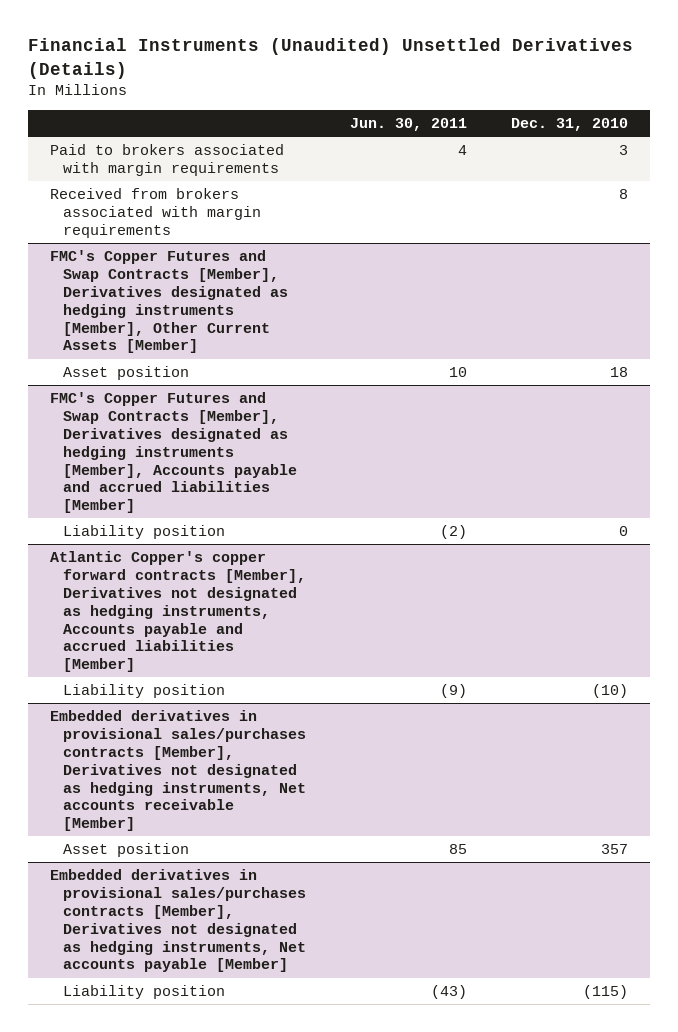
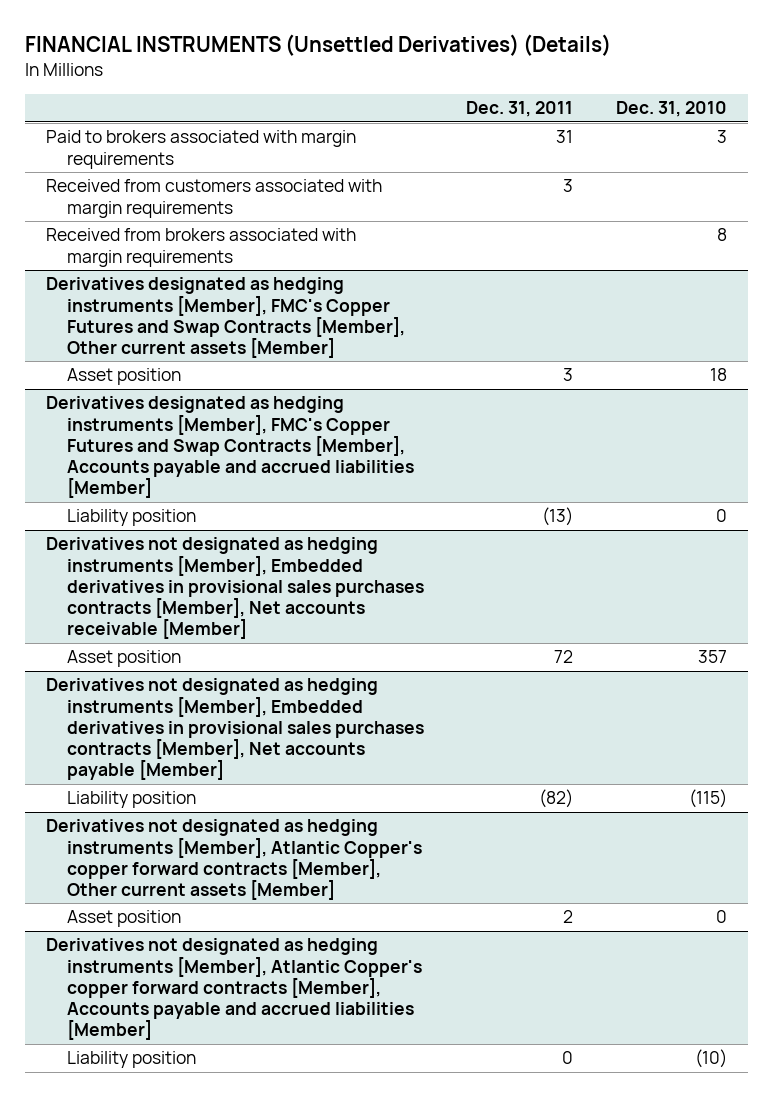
[27,38,633,79] Financial Instruments (Unaudited) Unsettled Derivatives (Details) -> [24,34,611,57] FINANCIAL INSTRUMENTS (Unsettled Derivatives) (Details)
[350,118,468,132] Jun. 30, 2011 -> none
none -> [466,101,574,118] Dec. 31, 2011
none -> [45,179,382,218] Received from customers associated with margin requirements
[49,250,289,354] FMC's Copper Futures and Swap Contracts [Member], Derivatives designated as hedging instruments [Member], Other Current Assets [Member] -> [45,277,405,358] Derivatives designated as hedging instruments [Member], FMC's Copper Futures and Swap Contracts [Member], Other current assets [Member]
[49,392,298,514] FMC's Copper Futures and Swap Contracts [Member], Derivatives designated as hedging instruments [Member], Accounts payable and accrued liabilities [Member] -> [45,396,414,499] Derivatives designated as hedging instruments [Member], FMC's Copper Futures and Swap Contracts [Member], Accounts payable and accrued liabilities [Member]
[49,551,307,673] Atlantic Copper's copper forward contracts [Member], Derivatives not designated as hedging instruments, Accounts payable and accrued liabilities [Member] -> none
[63,684,226,699] Liability position -> none
[49,710,307,832] Embedded derivatives in provisional sales/purchases contracts [Member], Derivatives not designated as hedging instruments, Net accounts receivable [Member] -> [45,537,424,640] Derivatives not designated as hedging instruments [Member], Embedded derivatives in provisional sales purchases contracts [Member], Net accounts receivable [Member]
[49,869,307,973] Embedded derivatives in provisional sales/purchases contracts [Member], Derivatives not designated as hedging instruments, Net accounts payable [Member] -> [45,678,424,781] Derivatives not designated as hedging instruments [Member], Embedded derivatives in provisional sales purchases contracts [Member], Net accounts payable [Member]
none -> [45,819,422,900] Derivatives not designated as hedging instruments [Member], Atlantic Copper's copper forward contracts [Member], Other current assets [Member]
none -> [66,910,181,928] Asset position
none -> [45,938,422,1041] Derivatives not designated as hedging instruments [Member], Atlantic Copper's copper forward contracts [Member], Accounts payable and accrued liabilities [Member]
none -> [66,1051,196,1069] Liability position

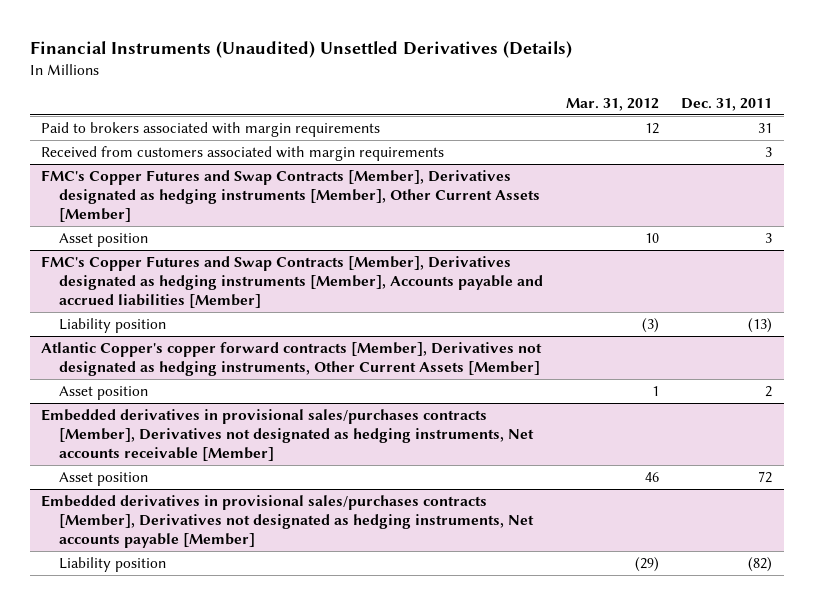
[24,34,611,57] FINANCIAL INSTRUMENTS (Unsettled Derivatives) (Details) -> [30,41,573,59] Financial Instruments (Unaudited) Unsettled Derivatives (Details)
[615,101,727,118] Dec. 31, 2010 -> none
none -> [565,97,659,111] Mar. 31, 2012
[45,228,356,267] Received from brokers associated with margin requirements -> none
[45,277,405,358] Derivatives designated as hedging instruments [Member], FMC's Copper Futures and Swap Contracts [Member], Other current assets [Member] -> [41,169,541,223] FMC's Copper Futures and Swap Contracts [Member], Derivatives designated as hedging instruments [Member], Other Current Assets [Member]
[45,396,414,499] Derivatives designated as hedging instruments [Member], FMC's Copper Futures and Swap Contracts [Member], Accounts payable and accrued liabilities [Member] -> [41,255,544,309] FMC's Copper Futures and Swap Contracts [Member], Derivatives designated as hedging instruments [Member], Accounts payable and accrued liabilities [Member]
none -> [41,341,543,377] Atlantic Copper's copper forward contracts [Member], Derivatives not designated as hedging instruments, Other Current Assets [Member]
none -> [59,385,149,400] Asset position
[45,537,424,640] Derivatives not designated as hedging instruments [Member], Embedded derivatives in provisional sales purchases contracts [Member], Net accounts receivable [Member] -> [41,408,535,462] Embedded derivatives in provisional sales/purchases contracts [Member], Derivatives not designated as hedging instruments, Net accounts receivable [Member]
[45,678,424,781] Derivatives not designated as hedging instruments [Member], Embedded derivatives in provisional sales purchases contracts [Member], Net accounts payable [Member] -> [41,494,535,549] Embedded derivatives in provisional sales/purchases contracts [Member], Derivatives not designated as hedging instruments, Net accounts payable [Member]
[45,819,422,900] Derivatives not designated as hedging instruments [Member], Atlantic Copper's copper forward contracts [Member], Other current assets [Member] -> none
[66,910,181,928] Asset position -> none
[45,938,422,1041] Derivatives not designated as hedging instruments [Member], Atlantic Copper's copper forward contracts [Member], Accounts payable and accrued liabilities [Member] -> none
[66,1051,196,1069] Liability position -> none

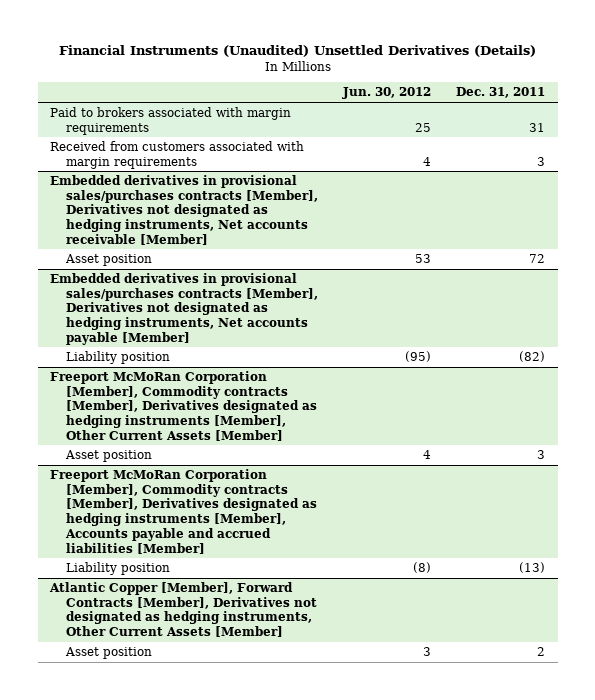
[565,97,659,111] Mar. 31, 2012 -> none
none -> [341,87,431,100] Jun. 30, 2012
[41,169,541,223] FMC's Copper Futures and Swap Contracts [Member], Derivatives designated as hedging instruments [Member], Other Current Assets [Member] -> none
[59,232,149,247] Asset position -> none
[41,255,544,309] FMC's Copper Futures and Swap Contracts [Member], Derivatives designated as hedging instruments [Member], Accounts payable and accrued liabilities [Member] -> none
[59,317,167,333] Liability position -> none
[41,341,543,377] Atlantic Copper's copper forward contracts [Member], Derivatives not designated as hedging instruments, Other Current Assets [Member] -> none
[59,385,149,400] Asset position -> none
none -> [50,370,317,441] Freeport McMoRan Corporation [Member], Commodity contracts [Member], Derivatives designated as hedging instruments [Member], Other Current Assets [Member]
none -> [64,449,152,462] Asset position
none -> [50,468,317,554] Freeport McMoRan Corporation [Member], Commodity contracts [Member], Derivatives designated as hedging instruments [Member], Accounts payable and accrued liabilities [Member]
none -> [65,561,170,575] Liability position
none -> [49,581,317,638] Atlantic Copper [Member], Forward Contracts [Member], Derivatives not designated as hedging instruments, Other Current Assets [Member]
none -> [64,646,152,659] Asset position

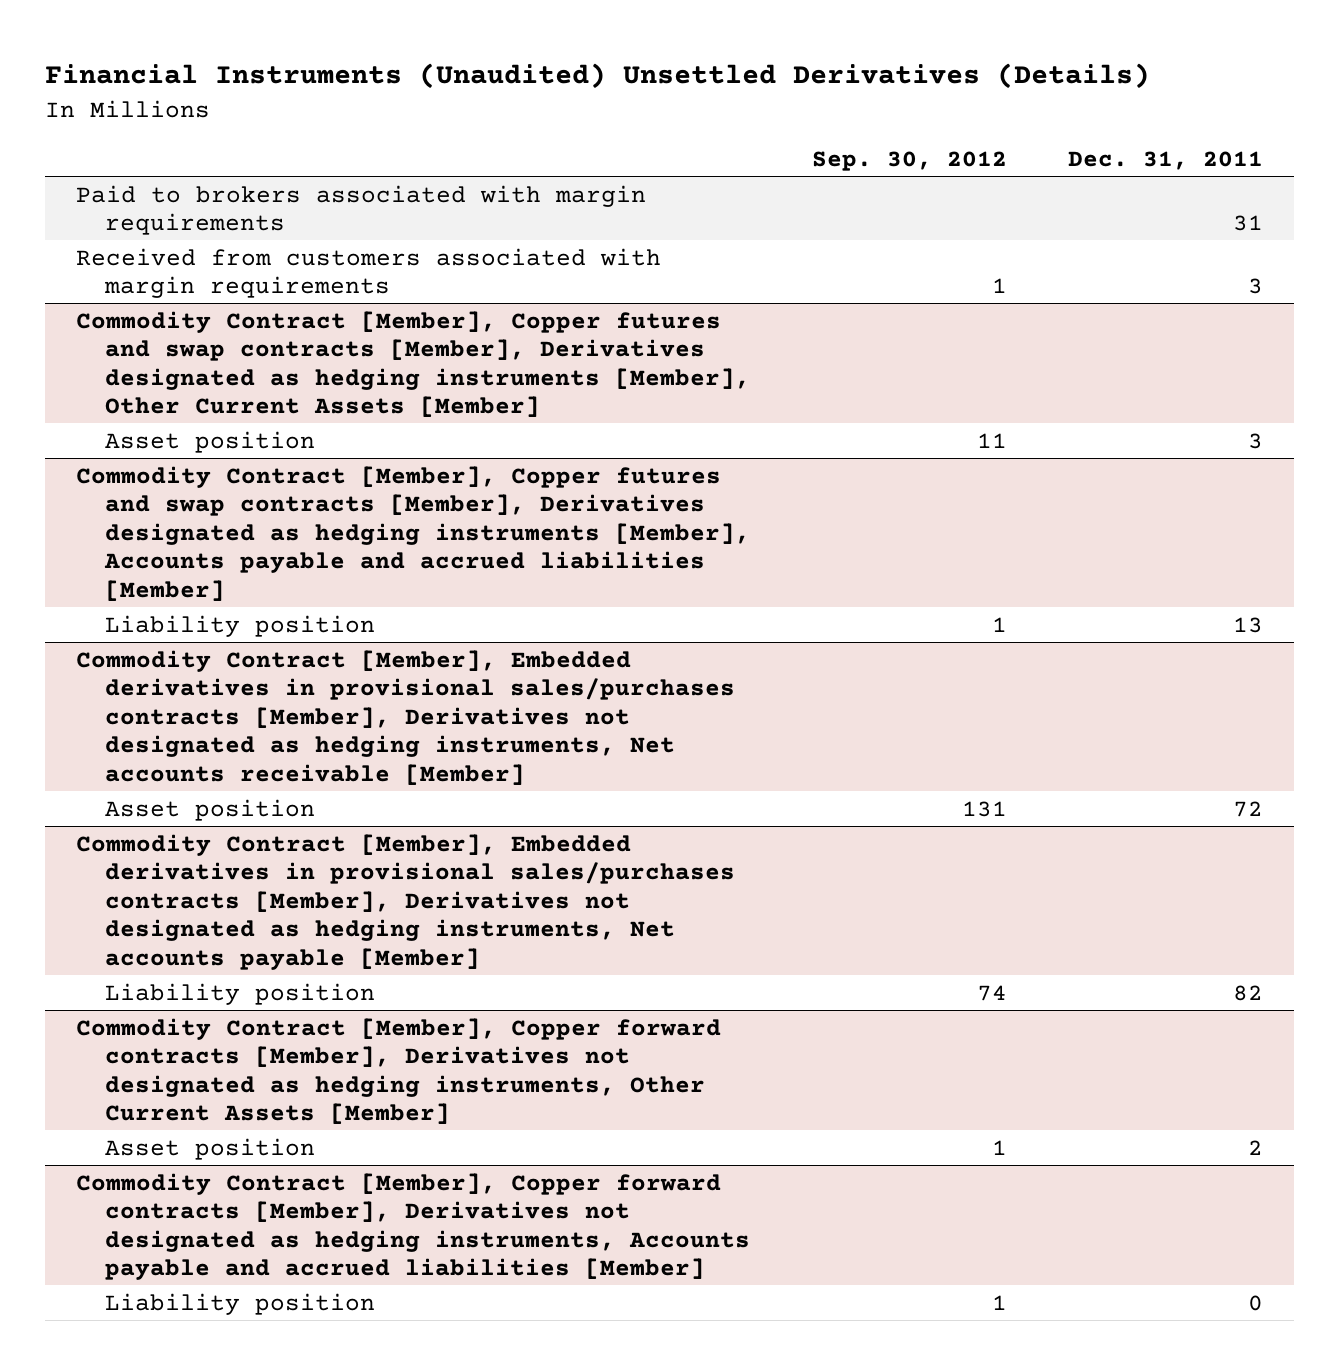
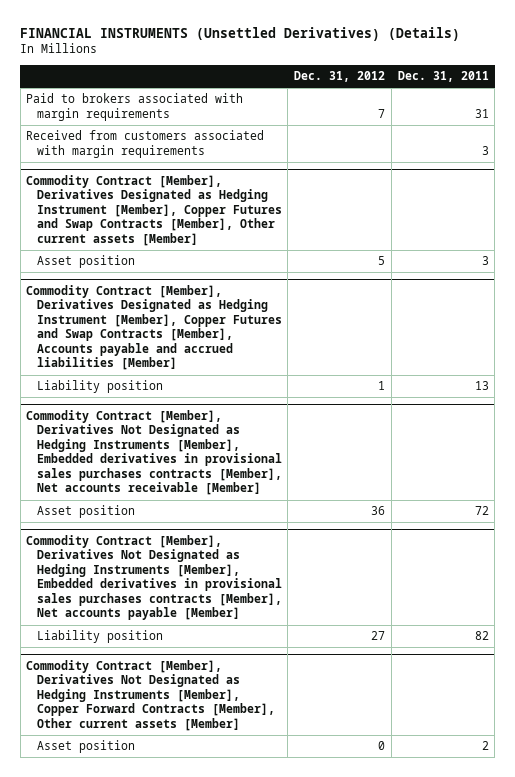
[44,63,1150,90] Financial Instruments (Unaudited) Unsettled Derivatives (Details) -> [20,26,461,41] FINANCIAL INSTRUMENTS (Unsettled Derivatives) (Details)
[811,151,1007,172] Sep. 30, 2012 -> none
none -> [294,70,386,82] Dec. 31, 2012
[75,310,751,418] Commodity Contract [Member], Copper futures and swap contracts [Member], Derivatives designated as hedging instruments [Member], Other Current Assets [Member] -> [26,174,282,246] Commodity Contract [Member], Derivatives Designated as Hedging Instrument [Member], Copper Futures and Swap Contracts [Member], Other current assets [Member]
[75,465,751,601] Commodity Contract [Member], Copper futures and swap contracts [Member], Derivatives designated as hedging instruments [Member], Accounts payable and accrued liabilities [Member] -> [26,284,282,371] Commodity Contract [Member], Derivatives Designated as Hedging Instrument [Member], Copper Futures and Swap Contracts [Member], Accounts payable and accrued liabilities [Member]
[75,649,736,785] Commodity Contract [Member], Embedded derivatives in provisional sales/purchases contracts [Member], Derivatives not designated as hedging instruments, Net accounts receivable [Member] -> [26,409,282,496] Commodity Contract [Member], Derivatives Not Designated as Hedging Instruments [Member], Embedded derivatives in provisional sales purchases contracts [Member], Net accounts receivable [Member]
[75,833,736,970] Commodity Contract [Member], Embedded derivatives in provisional sales/purchases contracts [Member], Derivatives not designated as hedging instruments, Net accounts payable [Member] -> [26,534,282,621] Commodity Contract [Member], Derivatives Not Designated as Hedging Instruments [Member], Embedded derivatives in provisional sales purchases contracts [Member], Net accounts payable [Member]
[75,1017,721,1125] Commodity Contract [Member], Copper forward contracts [Member], Derivatives not designated as hedging instruments, Other Current Assets [Member] -> [26,659,275,731] Commodity Contract [Member], Derivatives Not Designated as Hedging Instruments [Member], Copper Forward Contracts [Member], Other current assets [Member]
[75,1172,751,1281] Commodity Contract [Member], Copper forward contracts [Member], Derivatives not designated as hedging instruments, Accounts payable and accrued liabilities [Member] -> none
[105,1292,376,1315] Liability position -> none

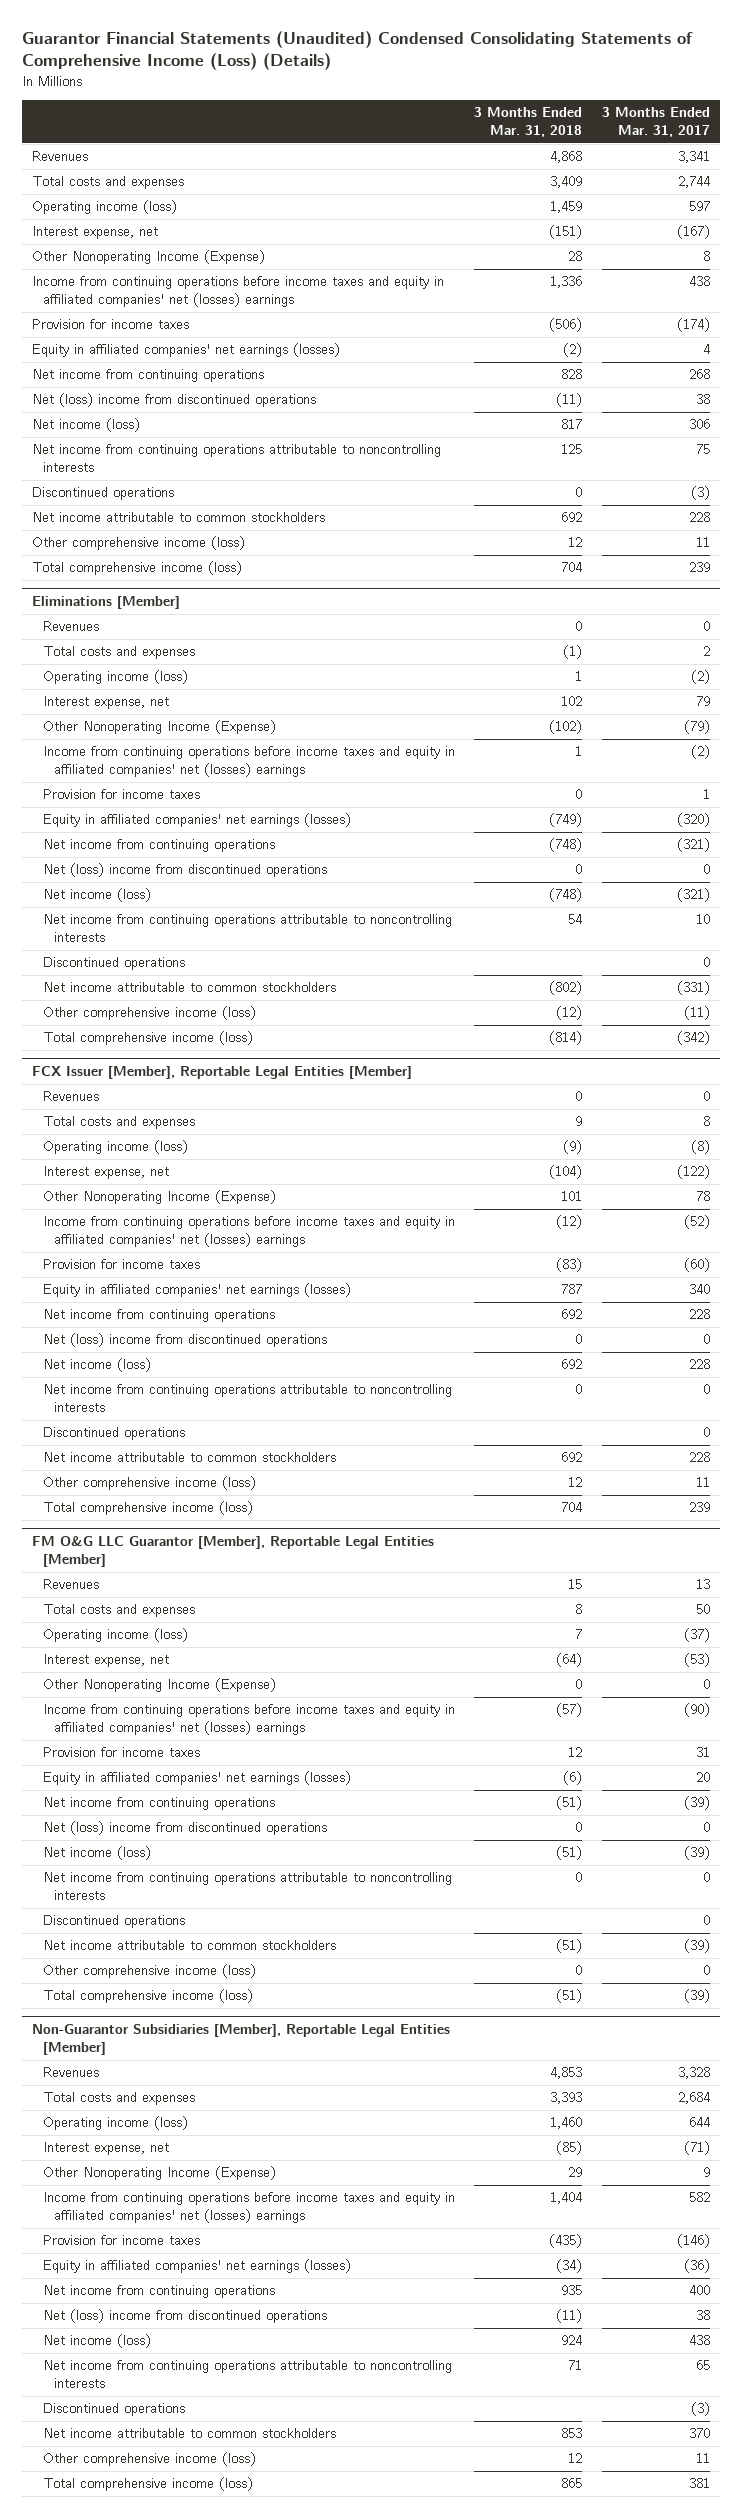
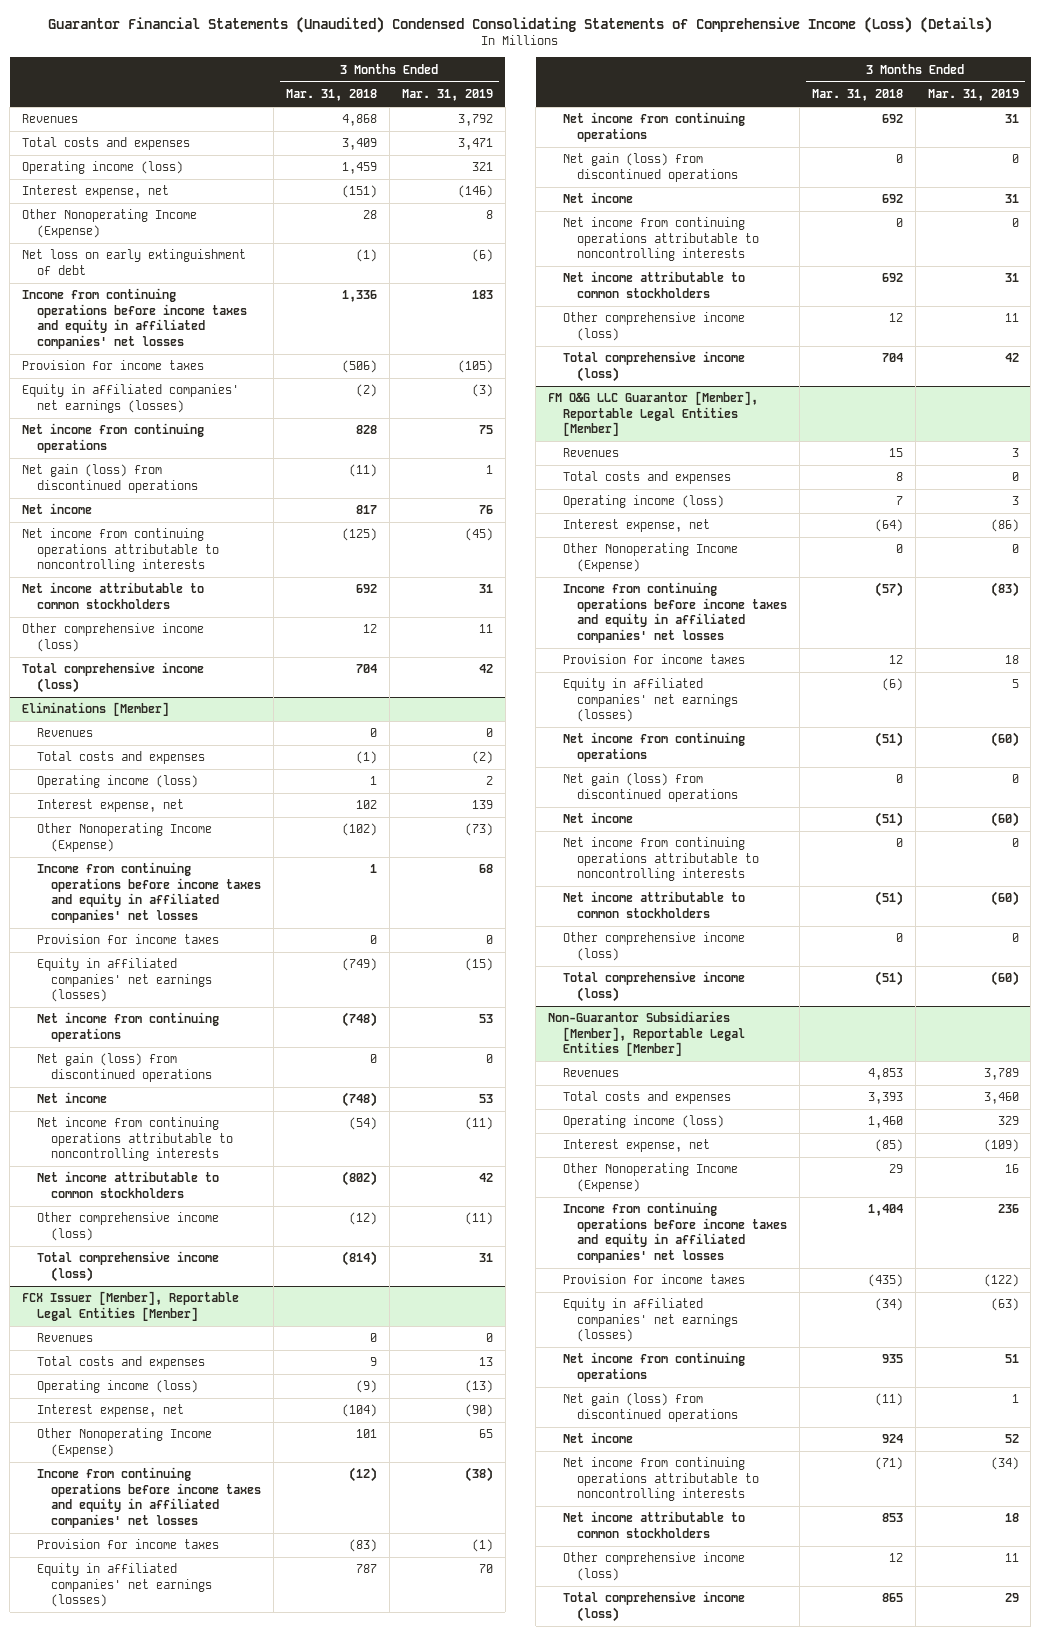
[601,107,710,138] 3 Months Ended Mar. 31, 2017 -> none
none -> [401,89,493,102] Mar. 31, 2019
none -> [22,249,247,275] Net loss on early extinguishment of debt
[31,276,444,308] Income from continuing operations before income taxes and equity in affiliated companies' net (losses) earnings -> [22,288,247,349] Income from continuing operations before income taxes and equity in affiliated companies' net losses
[31,487,174,501] Discontinued operations -> none
[31,393,316,408] Net (loss) income from discontinued operations -> [22,464,198,493] Net gain (loss) from discontinued operations
[31,418,140,433] Net income (loss) -> [22,503,93,515] Net income
[561,444,583,455] 125 -> [341,528,377,542] (125)
[42,746,455,778] Income from continuing operations before income taxes and equity in affiliated companies' net (losses) earnings -> [36,862,262,923] Income from continuing operations before income taxes and equity in affiliated companies' net losses
[42,957,185,971] Discontinued operations -> none
[42,863,327,878] Net (loss) income from discontinued operations -> [36,1053,213,1082] Net gain (loss) from discontinued operations
[42,888,151,903] Net income (loss) -> [36,1092,107,1104] Net income
[568,914,583,925] 54 -> [348,1117,377,1131] (54)
[42,1216,455,1248] Income from continuing operations before income taxes and equity in affiliated companies' net (losses) earnings -> [36,1467,262,1528] Income from continuing operations before income taxes and equity in affiliated companies' net losses
[42,1333,327,1348] Net (loss) income from discontinued operations -> [562,153,739,182] Net gain (loss) from discontinued operations
[42,1358,151,1373] Net income (loss) -> [562,192,633,204] Net income
[42,1427,185,1441] Discontinued operations -> none
[42,1704,455,1736] Income from continuing operations before income taxes and equity in affiliated companies' net (losses) earnings -> [562,582,788,643] Income from continuing operations before income taxes and equity in affiliated companies' net losses
[42,1821,327,1836] Net (loss) income from discontinued operations -> [562,773,739,802] Net gain (loss) from discontinued operations
[42,1846,151,1861] Net income (loss) -> [562,812,633,824] Net income
[42,1915,185,1929] Discontinued operations -> none
[42,2192,455,2224] Income from continuing operations before income taxes and equity in affiliated companies' net (losses) earnings -> [562,1202,788,1263] Income from continuing operations before income taxes and equity in affiliated companies' net losses
[42,2403,185,2417] Discontinued operations -> none
[42,2309,327,2324] Net (loss) income from discontinued operations -> [562,1393,739,1422] Net gain (loss) from discontinued operations
[42,2334,151,2349] Net income (loss) -> [562,1432,633,1444] Net income
[568,2360,583,2371] 71 -> [874,1457,903,1471] (71)

